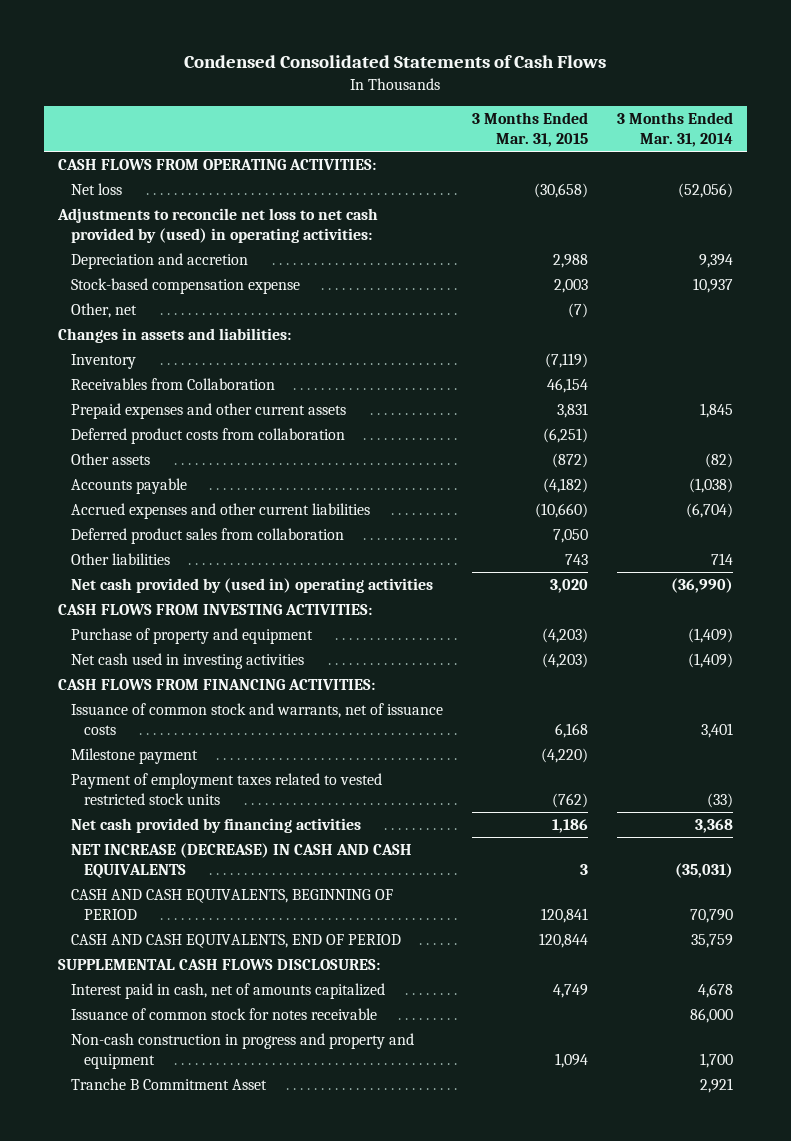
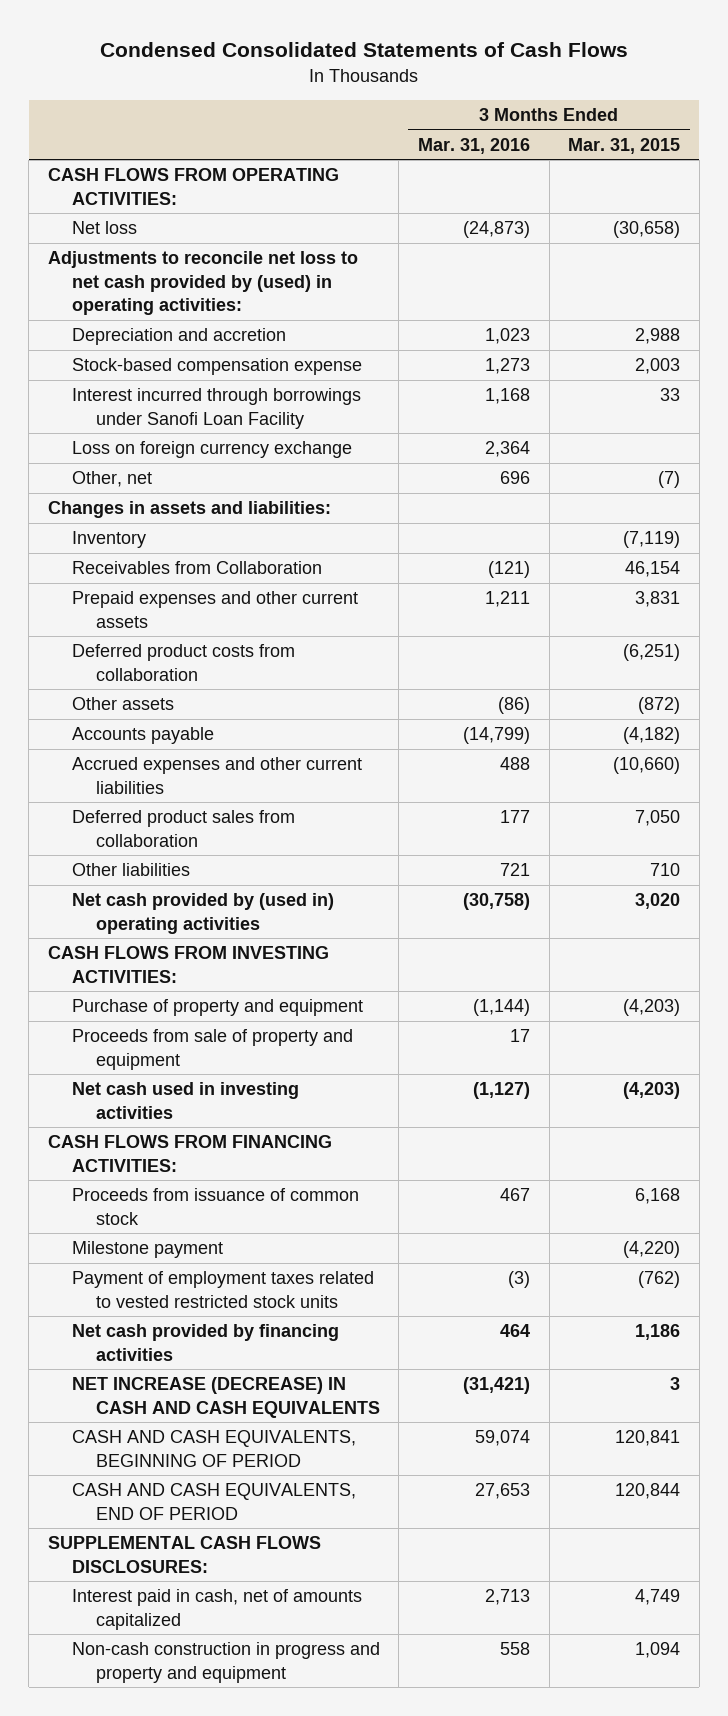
[616,111,733,147] 3 Months Ended Mar. 31, 2014 -> none
none -> [417,137,530,154] Mar. 31, 2016
none -> [71,388,361,429] Interest incurred through borrowings under Sanofi Loan Facility
none -> [71,441,352,459] Loss on foreign currency exchange
[564,554,588,566] 743 -> [650,863,681,877] 710
none -> [71,1029,353,1070] Proceeds from sale of property and equipment
[70,703,443,735] Issuance of common stock and warrants, net of issuance costs -> [71,1188,359,1225] Proceeds from issuance of common stock
[70,1008,377,1021] Issuance of common stock for notes receivable -> none
[70,1078,267,1091] Tranche B Commitment Asset -> none

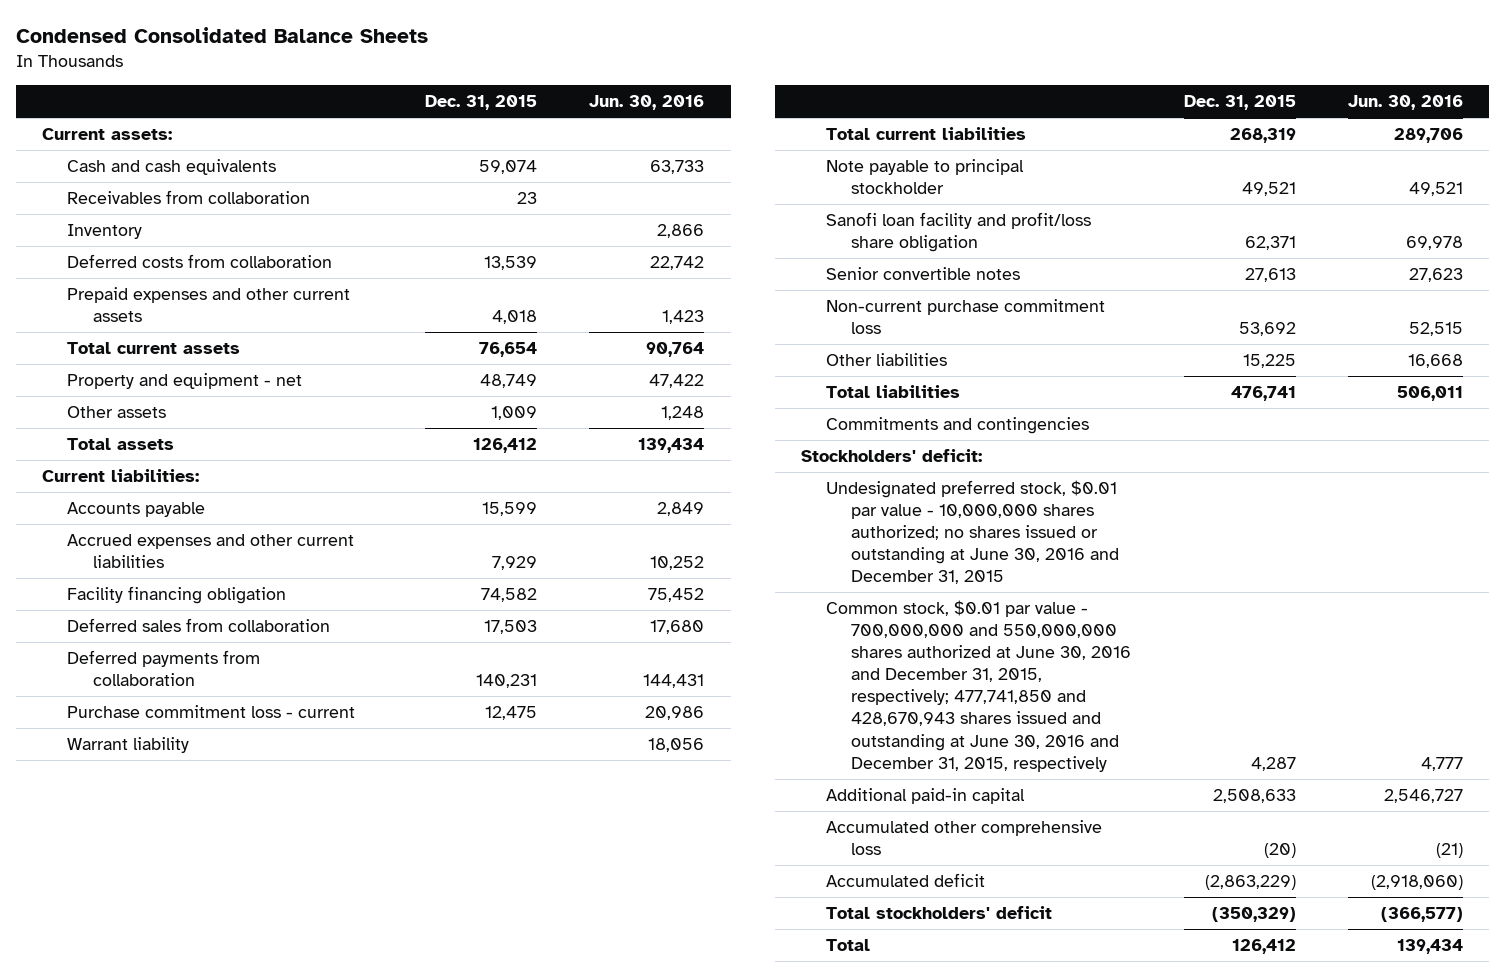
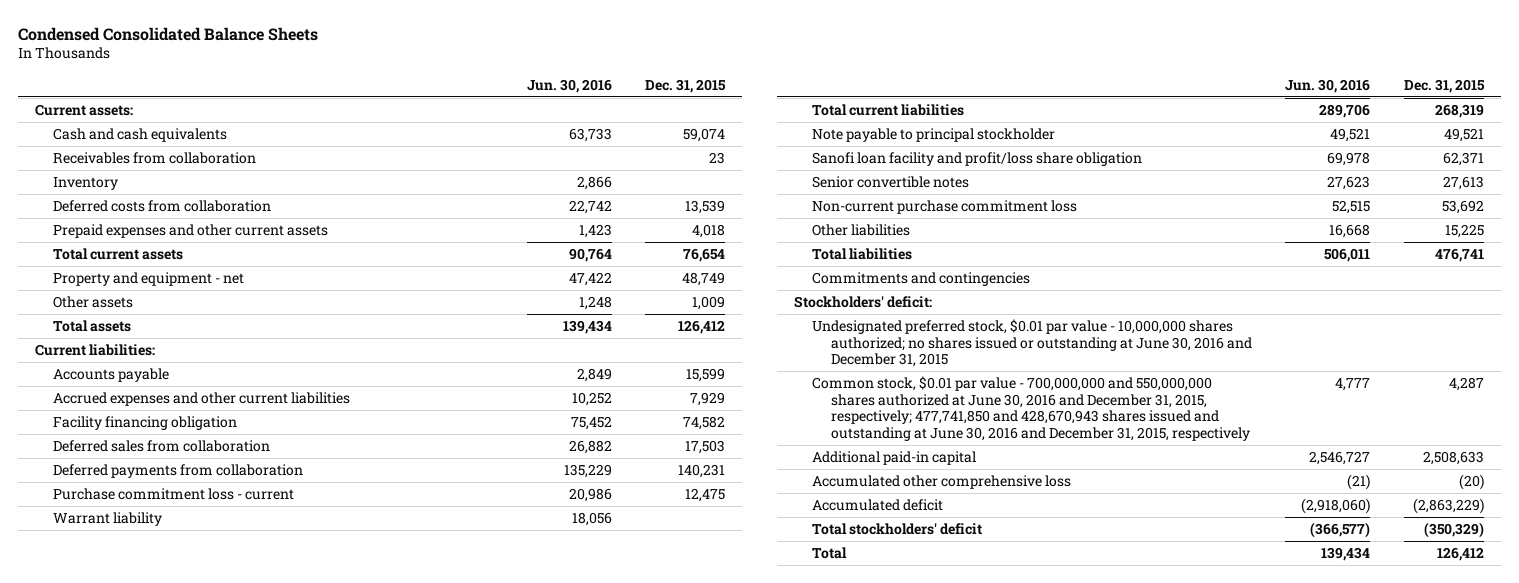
[650,620,705,635] 17,680 -> [568,440,612,455] 26,882
[643,674,705,689] 144,431 -> [563,464,612,479] 135,229

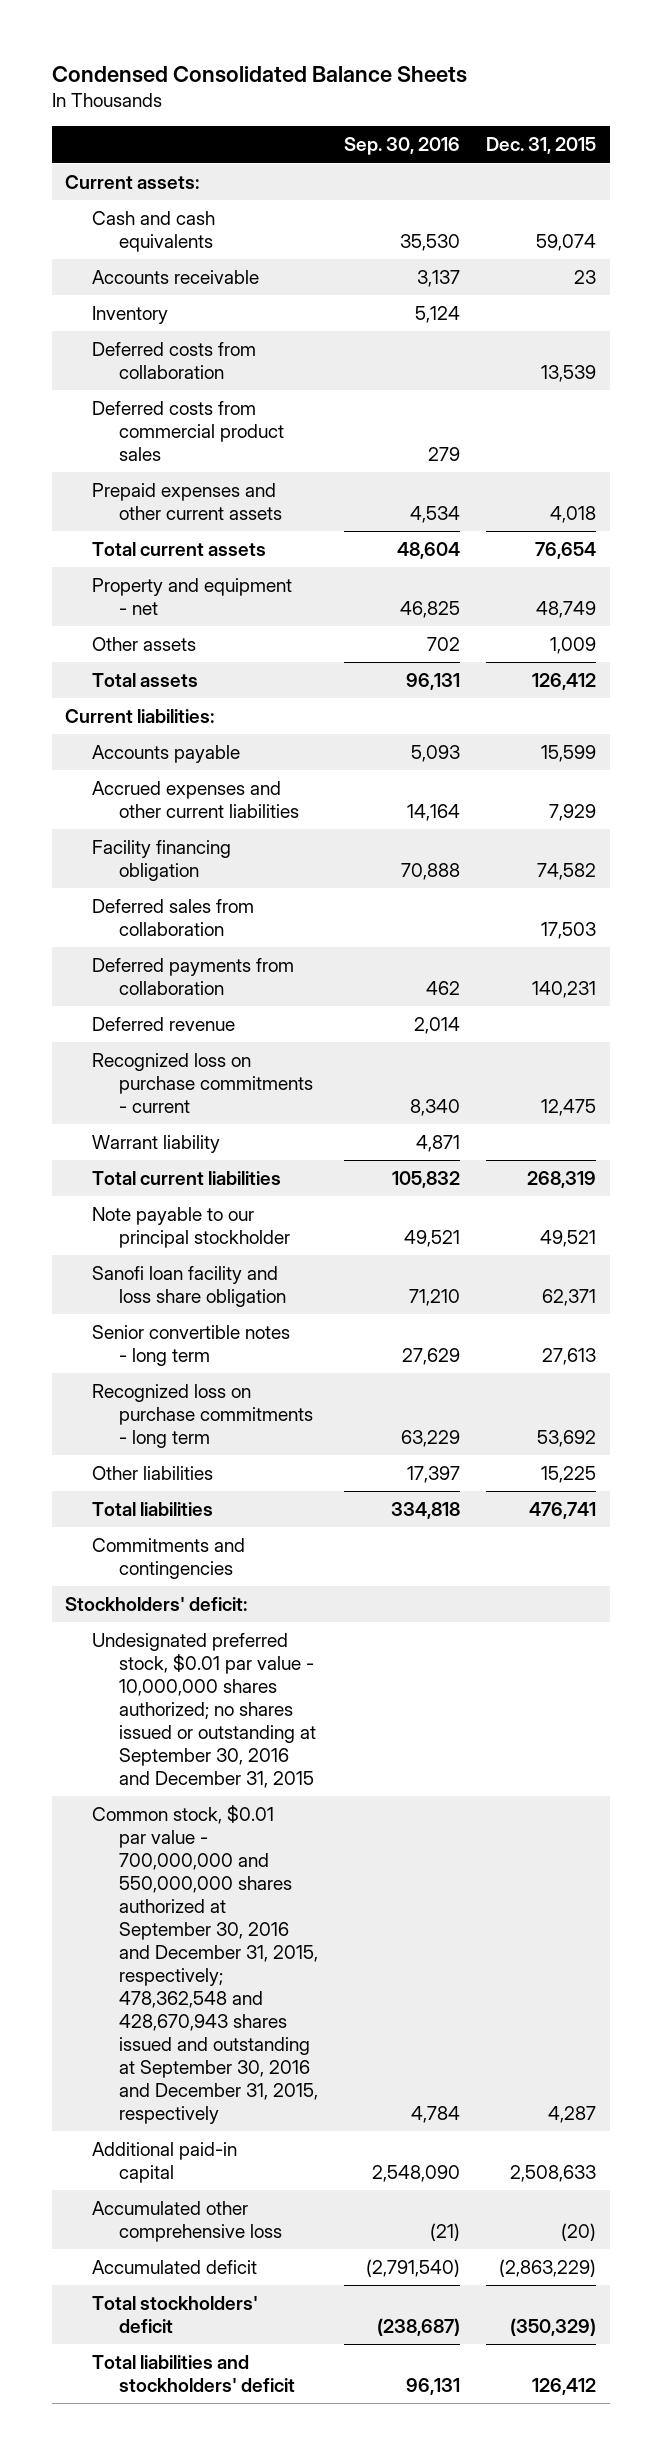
[526,78,612,93] Jun. 30, 2016 -> none
none -> [344,137,461,156] Sep. 30, 2016
[53,152,257,165] Receivables from collaboration -> [91,270,259,285] Accounts receivable
none -> [91,401,284,462] Deferred costs from commercial product sales
none -> [91,1017,235,1032] Deferred revenue
[53,488,295,501] Purchase commitment loss - current -> [91,1053,313,1114] Recognized loss on purchase commitments - current
[812,128,1056,143] Note payable to principal stockholder -> [91,1207,290,1249] Note payable to our principal stockholder
[812,152,1143,167] Sanofi loan facility and profit/loss share obligation -> [91,1266,286,1308] Sanofi loan facility and loss share obligation
[812,176,970,189] Senior convertible notes -> [91,1325,290,1367] Senior convertible notes - long term
[812,200,1078,215] Non-current purchase commitment loss -> [91,1384,313,1449] Recognized loss on purchase commitments - long term
[812,319,1252,368] Undesignated preferred stock, $0.01 par value - 10,000,000 shares authorized; no shares issued or outstanding at June 30, 2016 and December 31, 2015 -> [91,1633,316,1788] Undesignated preferred stock, $0.01 par value - 10,000,000 shares authorized; no shares issued or outstanding at September 30, 2016 and December 31, 2015
[812,376,1250,441] Common stock, $0.01 par value - 700,000,000 and 550,000,000 shares authorized at June 30, 2016 and December 31, 2015, respectively; 477,741,850 and 428,670,943 shares issued and outstanding at June 30, 2016 and December 31, 2015, respectively -> [91,1805,318,2124] Common stock, $0.01 par value - 700,000,000 and 550,000,000 shares authorized at September 30, 2016 and December 31, 2015, respectively; 478,362,548 and 428,670,943 shares issued and outstanding at September 30, 2016 and December 31, 2015, respectively
[812,547,848,560] Total -> [91,2355,295,2393] Total liabilities and stockholders' deficit

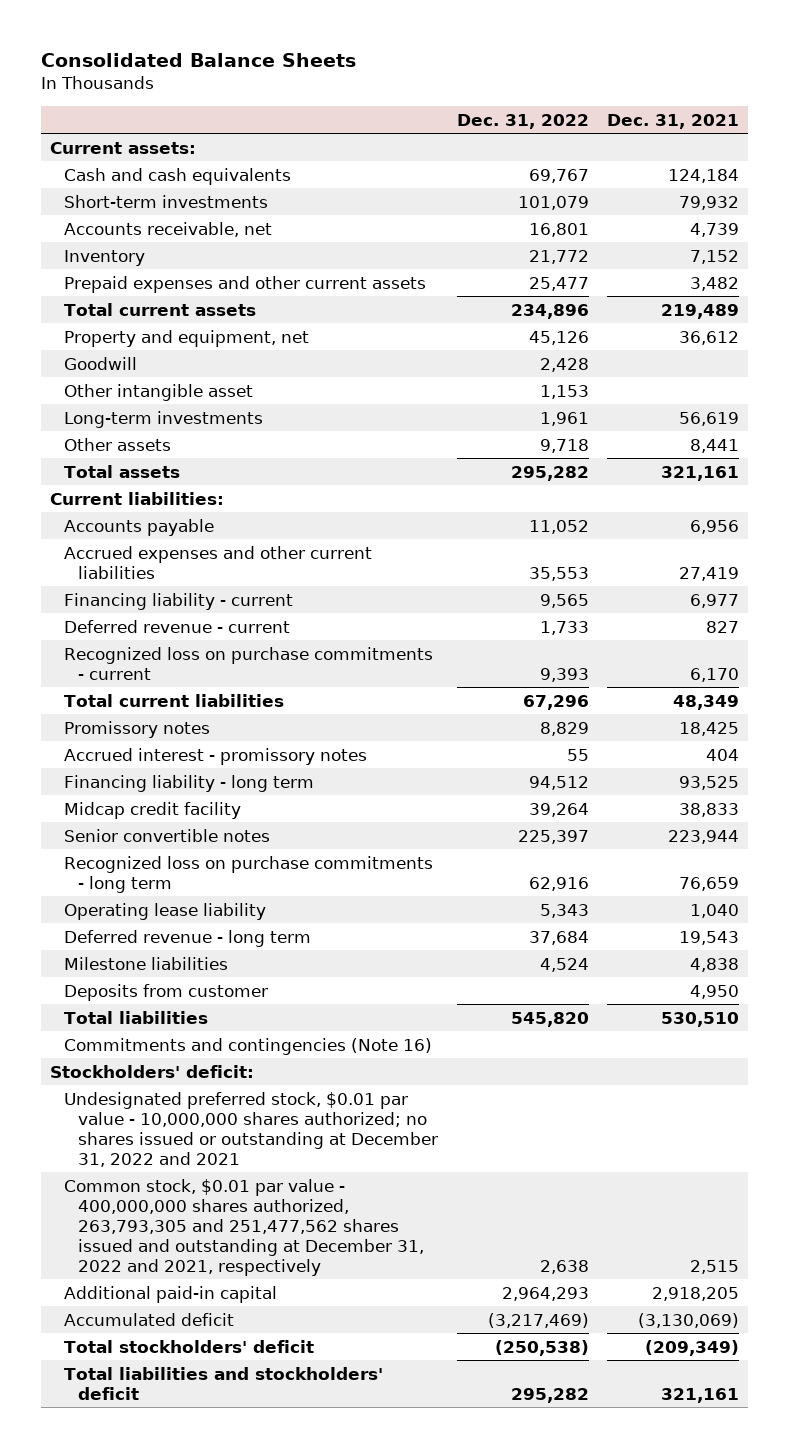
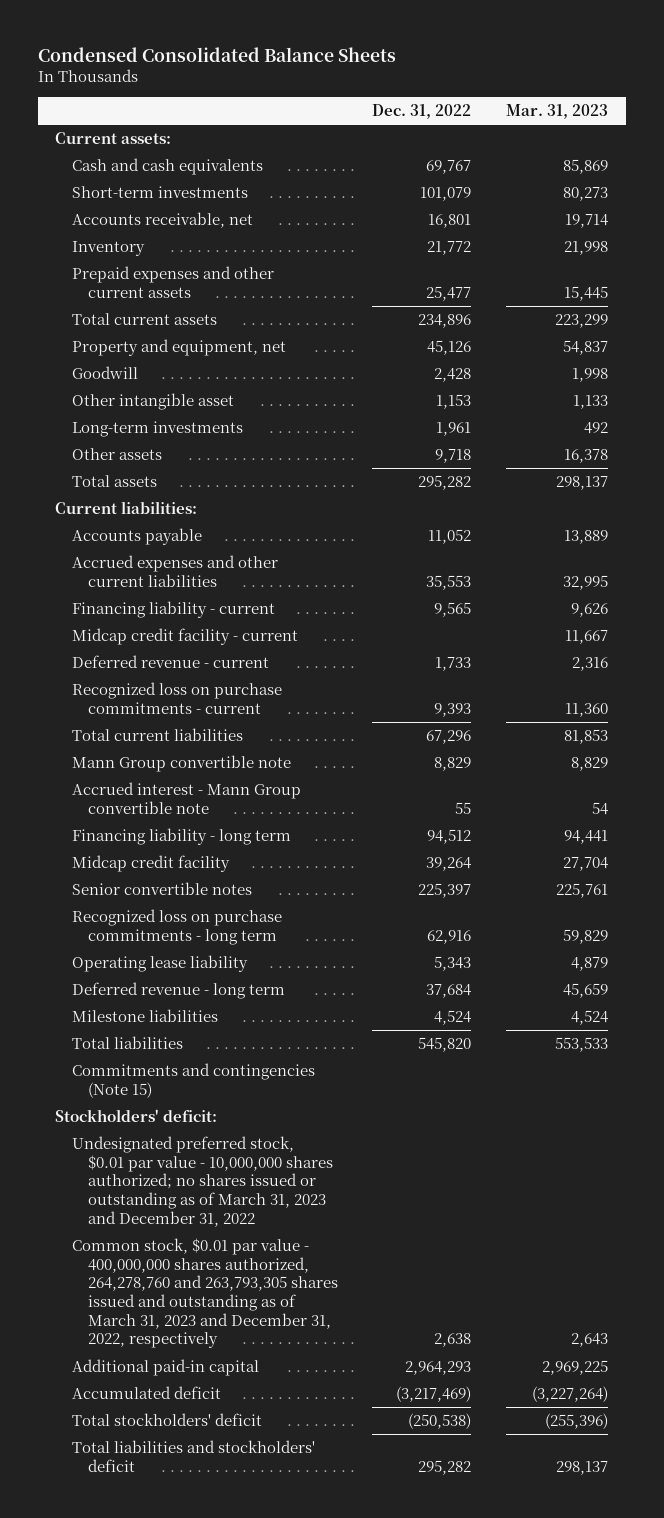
[41,52,357,67] Consolidated Balance Sheets -> [38,46,397,62] Condensed Consolidated Balance Sheets
[606,113,739,129] Dec. 31, 2021 -> none
none -> [506,104,609,120] Mar. 31, 2023
none -> [71,628,298,646] Midcap credit facility - current
[64,720,211,738] Promissory notes -> [71,755,291,773] Mann Group convertible note
[64,747,368,765] Accrued interest - promissory notes -> [71,782,301,814] Accrued interest - Mann Group convertible note
[64,983,269,1001] Deposits from customer -> none
[64,1037,433,1055] Commitments and contingencies (Note 16) -> [71,1063,315,1098] Commitments and contingencies (Note 15)
[64,1091,439,1167] Undesignated preferred stock, $0.01 par value - 10,000,000 shares authorized; no shares issued or outstanding at December 31, 2022 and 2021 -> [71,1136,333,1227] Undesignated preferred stock, $0.01 par value - 10,000,000 shares authorized; no shares issued or outstanding as of March 31, 2023 and December 31, 2022
[64,1178,425,1276] Common stock, $0.01 par value - 400,000,000 shares authorized, 263,793,305 and 251,477,562 shares issued and outstanding at December 31, 2022 and 2021, respectively -> [71,1238,338,1349] Common stock, $0.01 par value - 400,000,000 shares authorized, 264,278,760 and 263,793,305 shares issued and outstanding as of March 31, 2023 and December 31, 2022, respectively

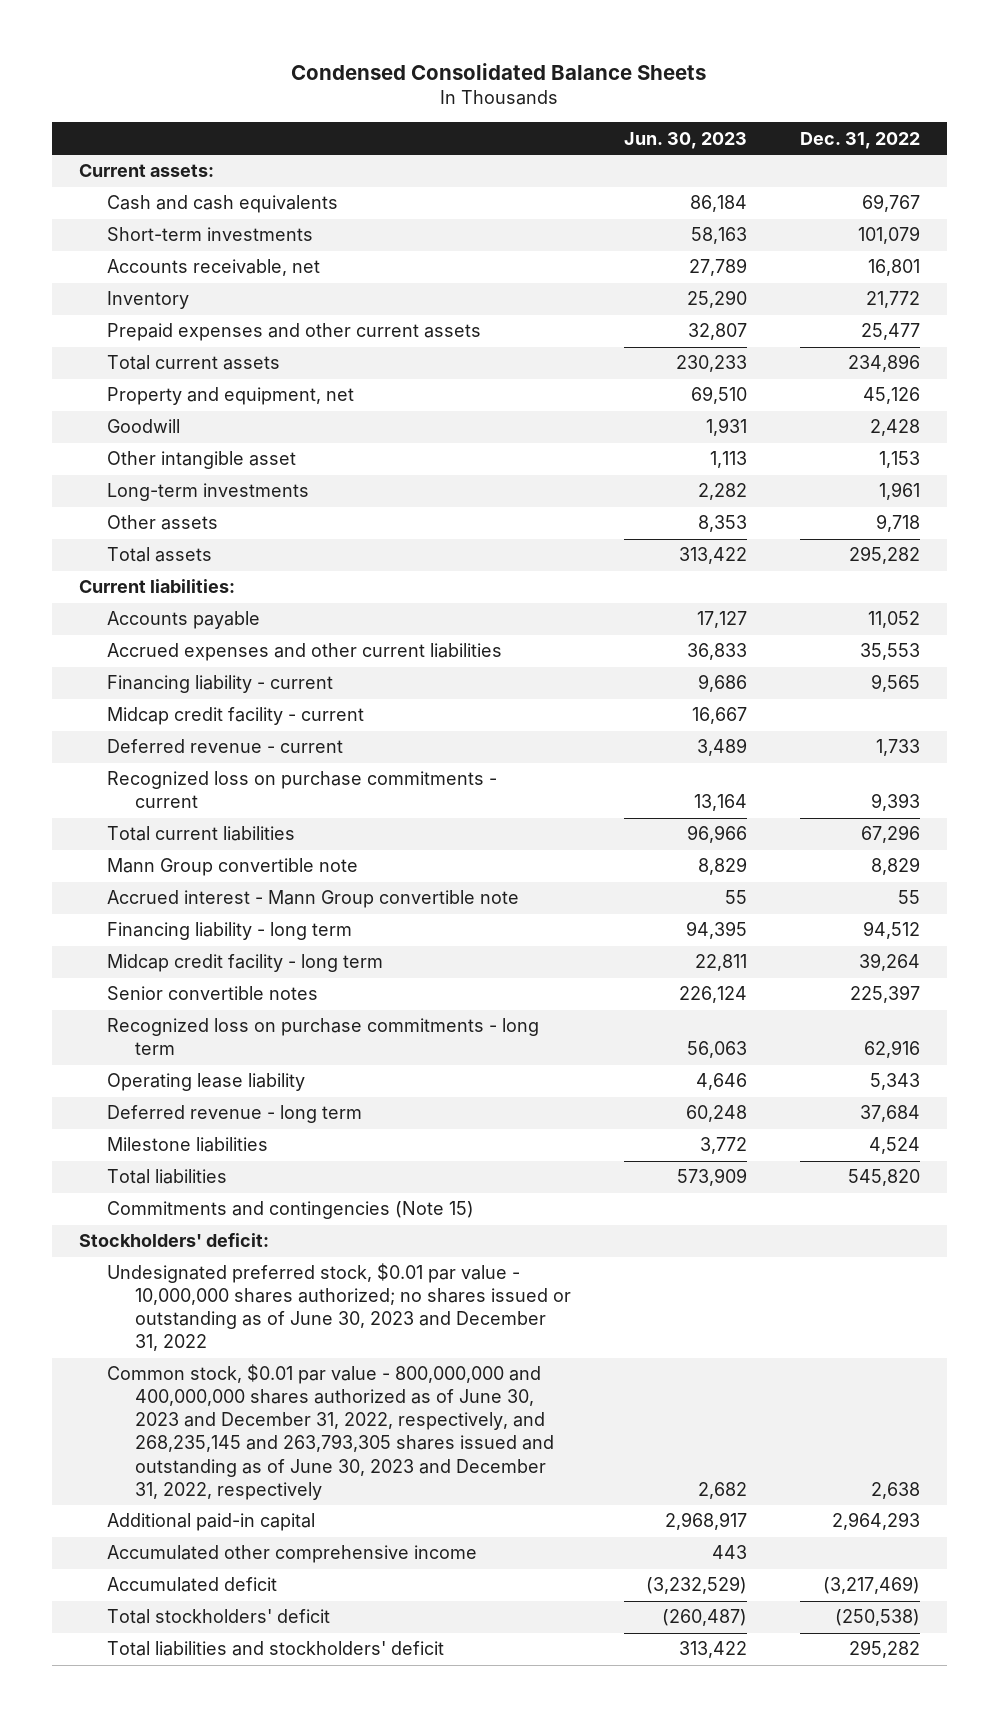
[506,104,609,120] Mar. 31, 2023 -> none
none -> [624,131,748,149] Jun. 30, 2023
[71,855,230,873] Midcap credit facility -> [106,954,383,973] Midcap credit facility - long term
[71,1136,333,1227] Undesignated preferred stock, $0.01 par value - 10,000,000 shares authorized; no shares issued or outstanding as of March 31, 2023 and December 31, 2022 -> [106,1263,572,1352] Undesignated preferred stock, $0.01 par value - 10,000,000 shares authorized; no shares issued or outstanding as of June 30, 2023 and December 31, 2022
[71,1238,338,1349] Common stock, $0.01 par value - 400,000,000 shares authorized, 264,278,760 and 263,793,305 shares issued and outstanding as of March 31, 2023 and December 31, 2022, respectively -> [106,1364,555,1500] Common stock, $0.01 par value - 800,000,000 and 400,000,000 shares authorized as of June 30, 2023 and December 31, 2022, respectively, and 268,235,145 and 263,793,305 shares issued and outstanding as of June 30, 2023 and December 31, 2022, respectively
none -> [106,1545,477,1564] Accumulated other comprehensive income

